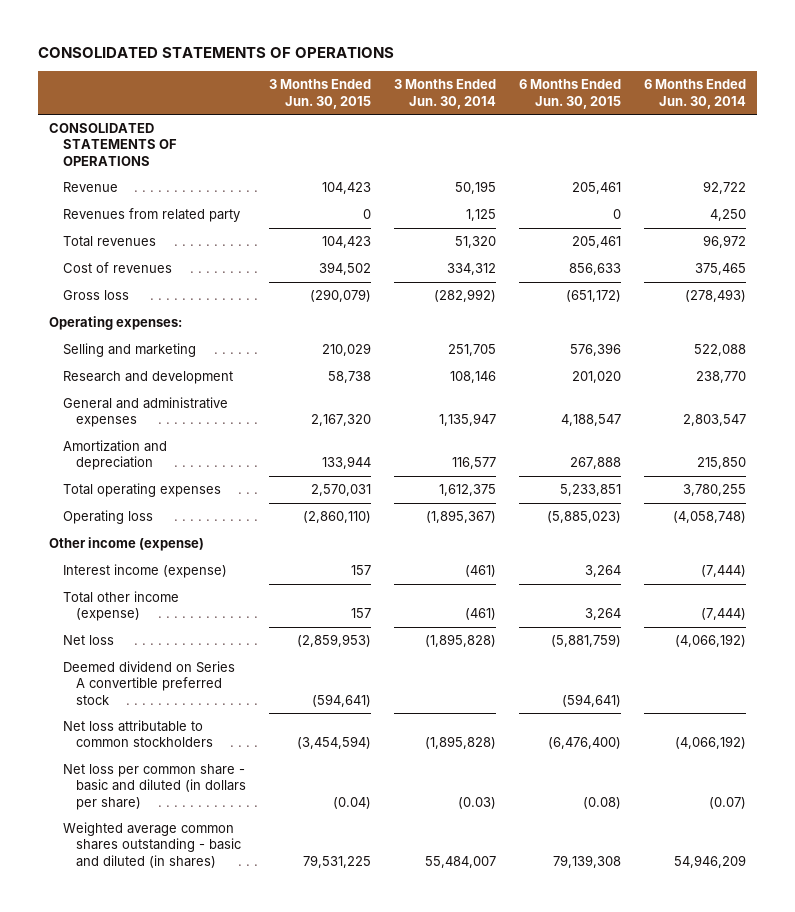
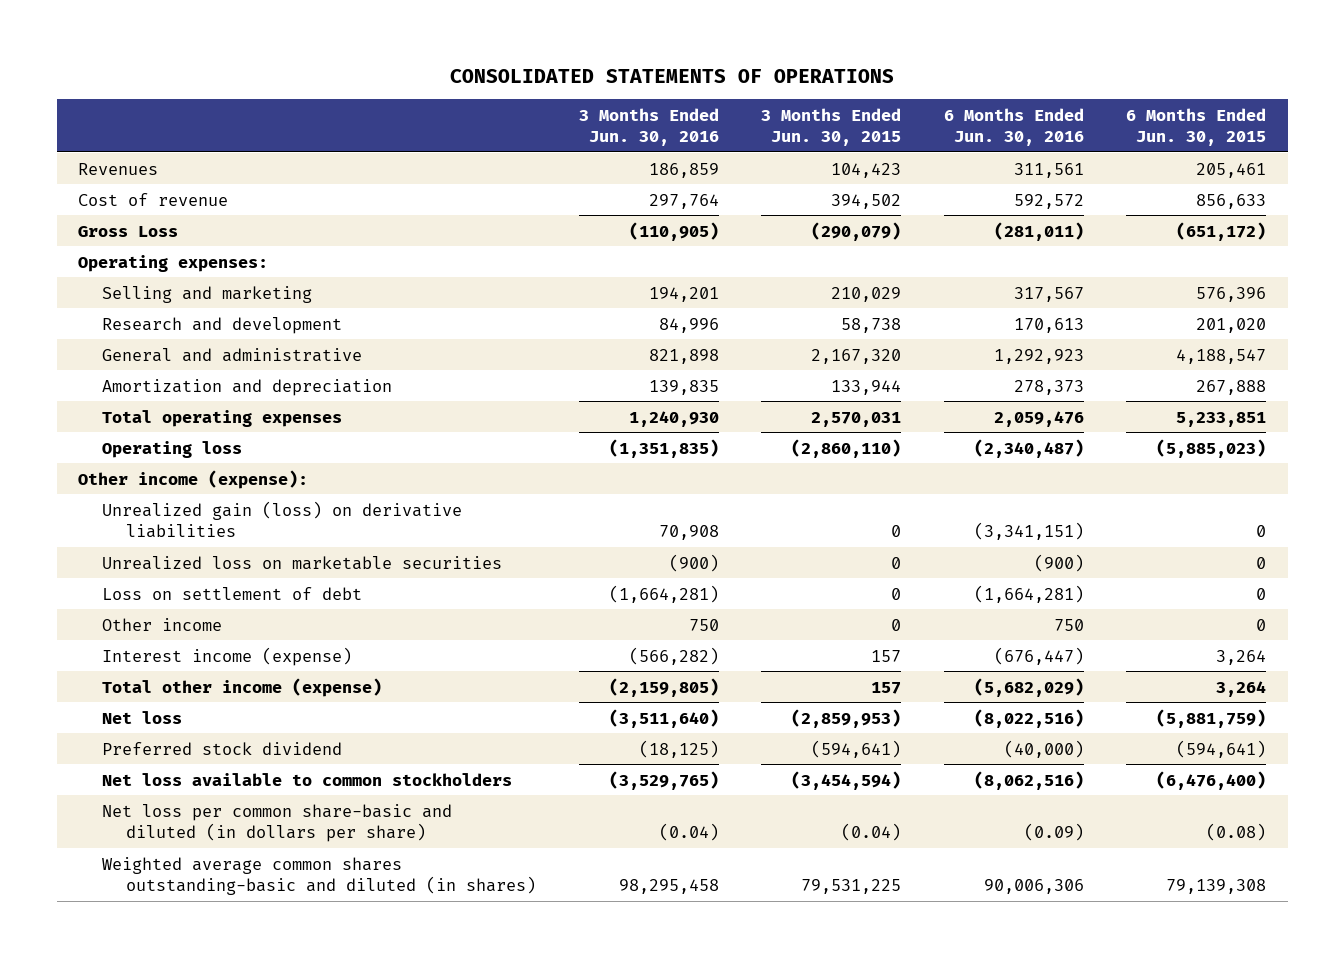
[393,79,496,109] 3 Months Ended Jun. 30, 2014 -> none
[643,79,746,109] 6 Months Ended Jun. 30, 2014 -> none
none -> [578,107,719,146] 3 Months Ended Jun. 30, 2016
none -> [943,107,1084,146] 6 Months Ended Jun. 30, 2016
[49,123,177,166] CONSOLIDATED STATEMENTS OF OPERATIONS -> none
[62,208,240,223] Revenues from related party -> none
[62,236,156,248] Total revenues -> none
[62,182,118,193] Revenue -> [78,162,159,175] Revenues
[62,262,172,274] Cost of revenues -> [78,192,229,206] Cost of revenue
[62,290,129,301] Gross loss -> [78,225,179,237] Gross Loss
[62,397,228,428] General and administrative expenses -> [102,347,363,362] General and administrative
[49,537,205,552] Other income (expense) -> [78,469,309,489] Other income (expense):
none -> [102,500,463,538] Unrealized gain (loss) on derivative liabilities
none -> [102,555,503,570] Unrealized loss on marketable securities
none -> [102,586,363,600] Loss on settlement of debt
none -> [102,617,223,631] Other income
[62,661,235,705] Deemed dividend on Series A convertible preferred stock -> [102,741,343,755] Preferred stock dividend
[62,720,214,748] Net loss attributable to common stockholders -> [102,772,513,786] Net loss available to common stockholders
[62,764,247,810] Net loss per common share - basic and diluted (in dollars per share) -> [102,803,453,842] Net loss per common share-basic and diluted (in dollars per share)
[62,822,242,868] Weighted average common shares outstanding - basic and diluted (in shares) -> [102,856,537,895] Weighted average common shares outstanding-basic and diluted (in shares)

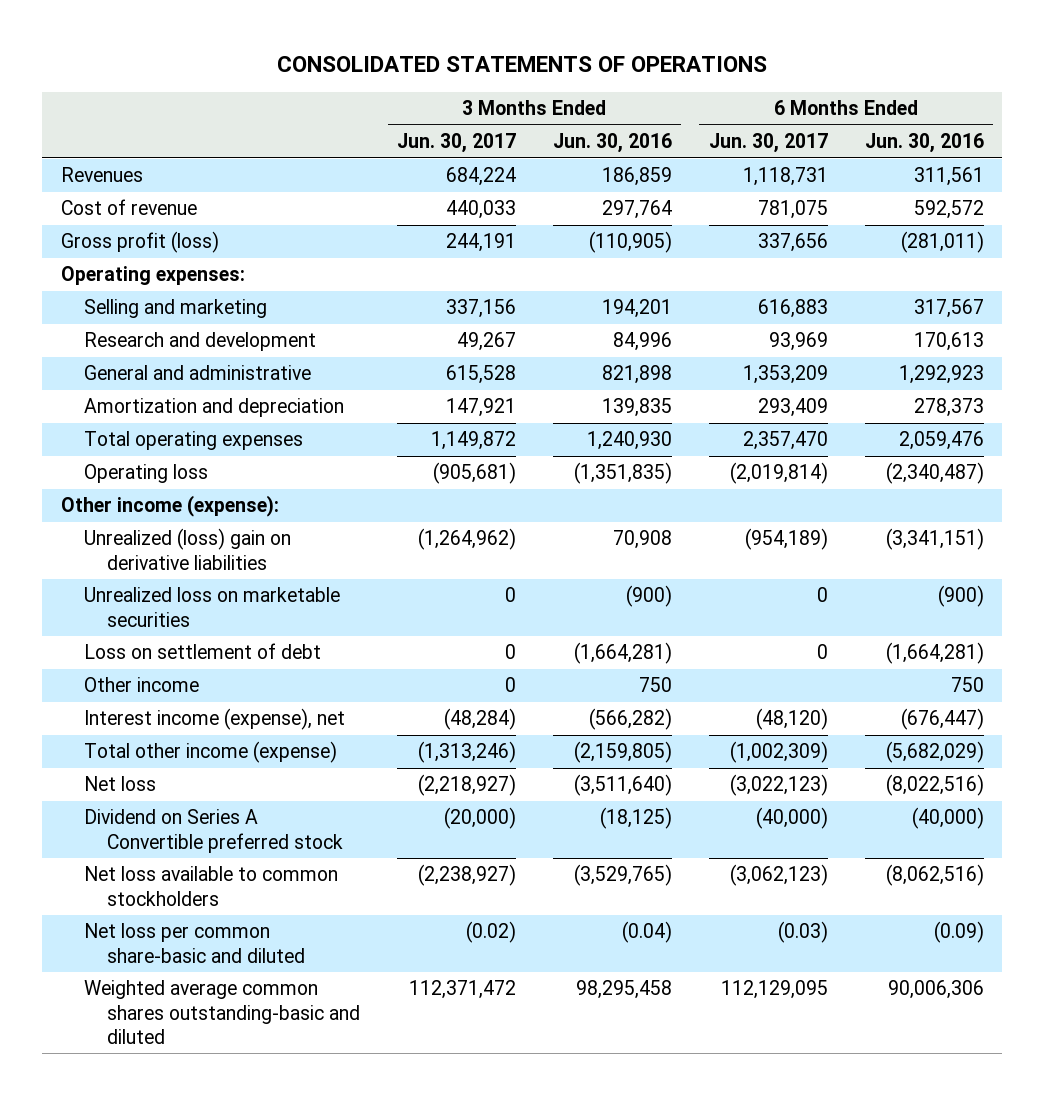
[761,107,902,146] 3 Months Ended Jun. 30, 2015 -> none
[1126,107,1267,146] 6 Months Ended Jun. 30, 2015 -> none
none -> [396,133,516,154] Jun. 30, 2017
none -> [708,133,828,154] Jun. 30, 2017
[78,225,179,237] Gross Loss -> [60,231,219,254] Gross profit (loss)
[102,500,463,538] Unrealized gain (loss) on derivative liabilities -> [83,528,291,570] Unrealized (loss) gain on derivative liabilities
[102,646,353,666] Interest income (expense) -> [83,708,345,731] Interest income (expense), net
[102,741,343,755] Preferred stock dividend -> [83,809,343,853] Dividend on Series A Convertible preferred stock
[102,803,453,842] Net loss per common share-basic and diluted (in dollars per share) -> [83,923,305,963] Net loss per common share-basic and diluted
[102,856,537,895] Weighted average common shares outstanding-basic and diluted (in shares) -> [83,980,360,1044] Weighted average common shares outstanding-basic and diluted

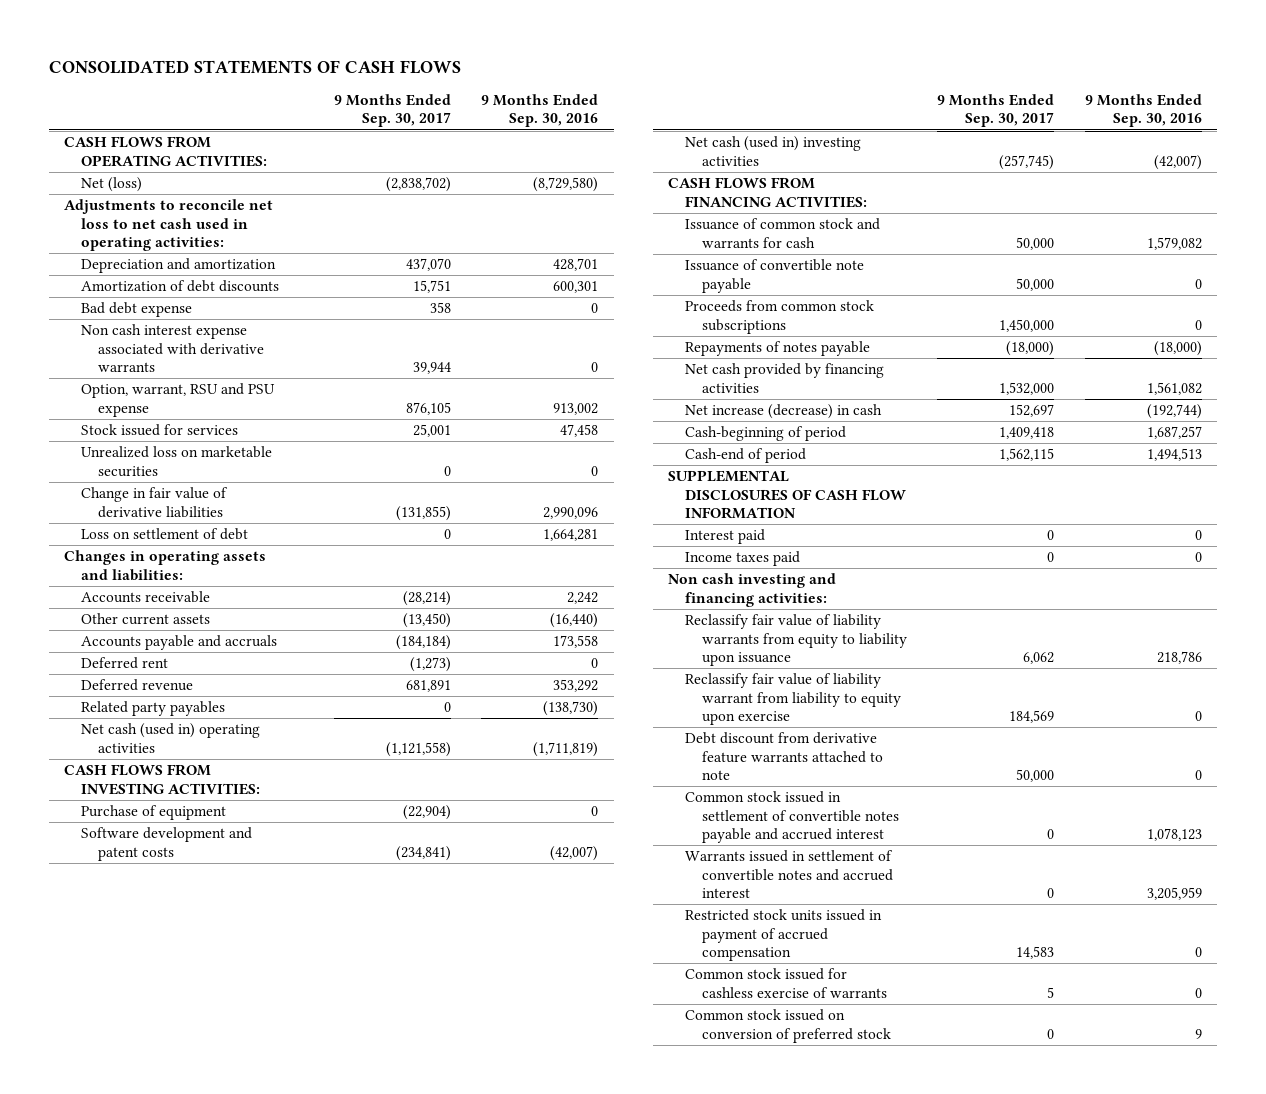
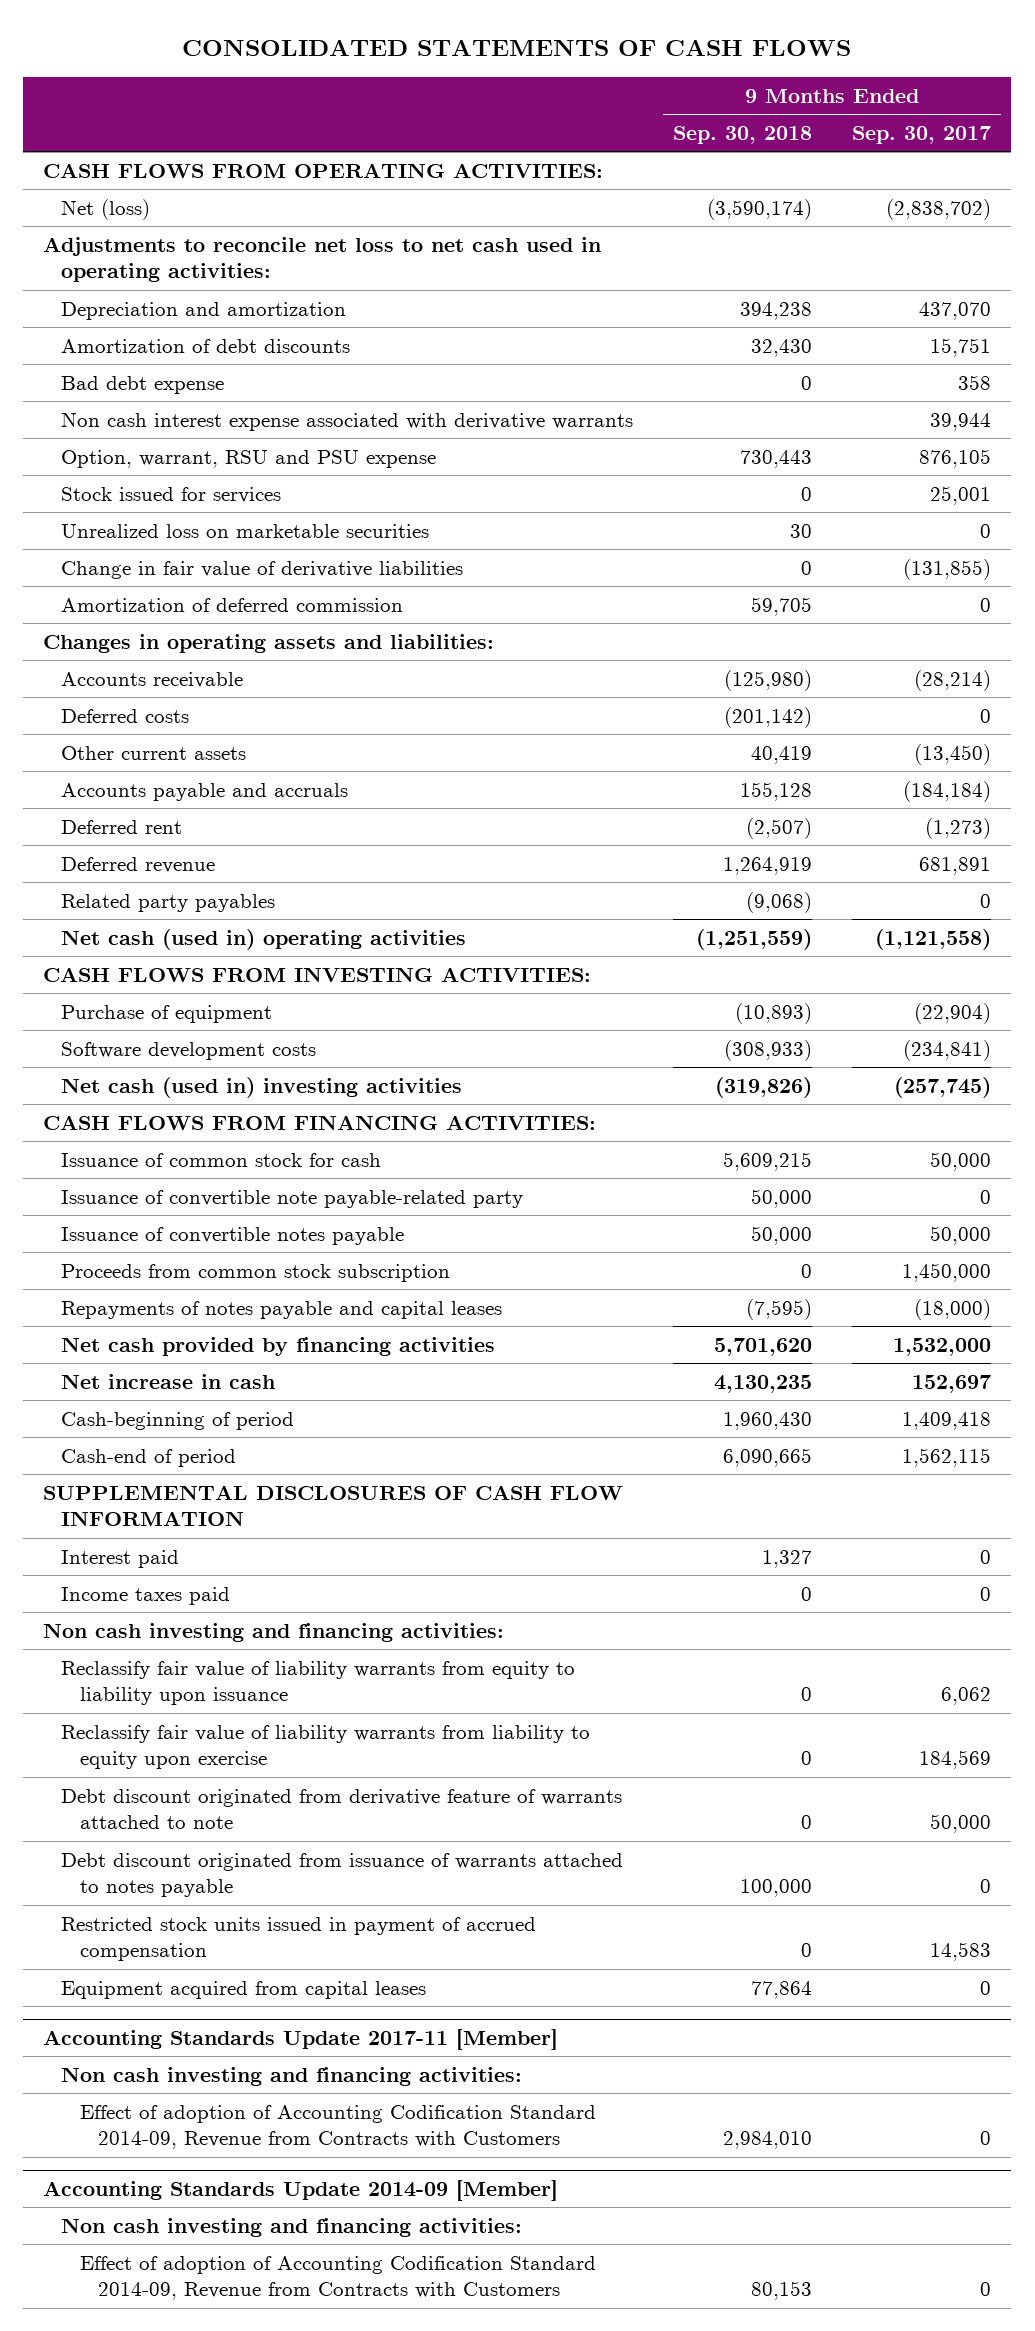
[481,94,599,128] 9 Months Ended Sep. 30, 2016 -> none
none -> [673,125,813,144] Sep. 30, 2018
[81,528,249,541] Loss on settlement of debt -> none
none -> [61,597,404,612] Amortization of deferred commission
none -> [61,708,190,723] Deferred costs
[81,827,253,861] Software development and patent costs -> [61,1041,317,1060] Software development costs
[684,218,880,248] Issuance of common stock and warrants for cash -> [61,1152,382,1167] Issuance of common stock for cash
none -> [61,1189,524,1208] Issuance of convertible note payable-related party
[684,259,864,293] Issuance of convertible note payable -> [61,1226,405,1245] Issuance of convertible notes payable
[684,300,874,334] Proceeds from common stock subscriptions -> [61,1263,451,1282] Proceeds from common stock subscription
[684,341,870,357] Repayments of notes payable -> [61,1300,503,1319] Repayments of notes payable and capital leases
[684,404,882,420] Net increase (decrease) in cash -> [61,1373,276,1389] Net increase in cash
[684,791,899,843] Common stock issued in settlement of convertible notes payable and accrued interest -> none
[684,850,893,898] Warrants issued in settlement of convertible notes and accrued interest -> none
[684,673,901,725] Reclassify fair value of liability warrant from liability to equity upon exercise -> [61,1724,591,1770] Reclassify fair value of liability warrants from liability to equity upon exercise
[684,732,883,780] Debt discount from derivative feature warrants attached to note -> [61,1788,623,1830] Debt discount originated from derivative feature of warrants attached to note
none -> [61,1852,624,1898] Debt discount originated from issuance of warrants attached to notes payable
[684,968,887,998] Common stock issued for cashless exercise of warrants -> none
[684,1009,891,1043] Common stock issued on conversion of preferred stock -> none
none -> [61,1980,427,1999] Equipment acquired from capital leases
none -> [43,2029,559,2051] Accounting Standards Update 2017-11 [Member]
none -> [61,2066,523,2086] Non cash investing and financing activities:
none -> [79,2104,596,2150] Effect of adoption of Accounting Codification Standard 2014-09, Revenue from Contracts with Customers
none -> [43,2180,559,2202] Accounting Standards Update 2014-09 [Member]
none -> [61,2217,523,2237] Non cash investing and financing activities:
none -> [79,2255,596,2301] Effect of adoption of Accounting Codification Standard 2014-09, Revenue from Contracts with Customers

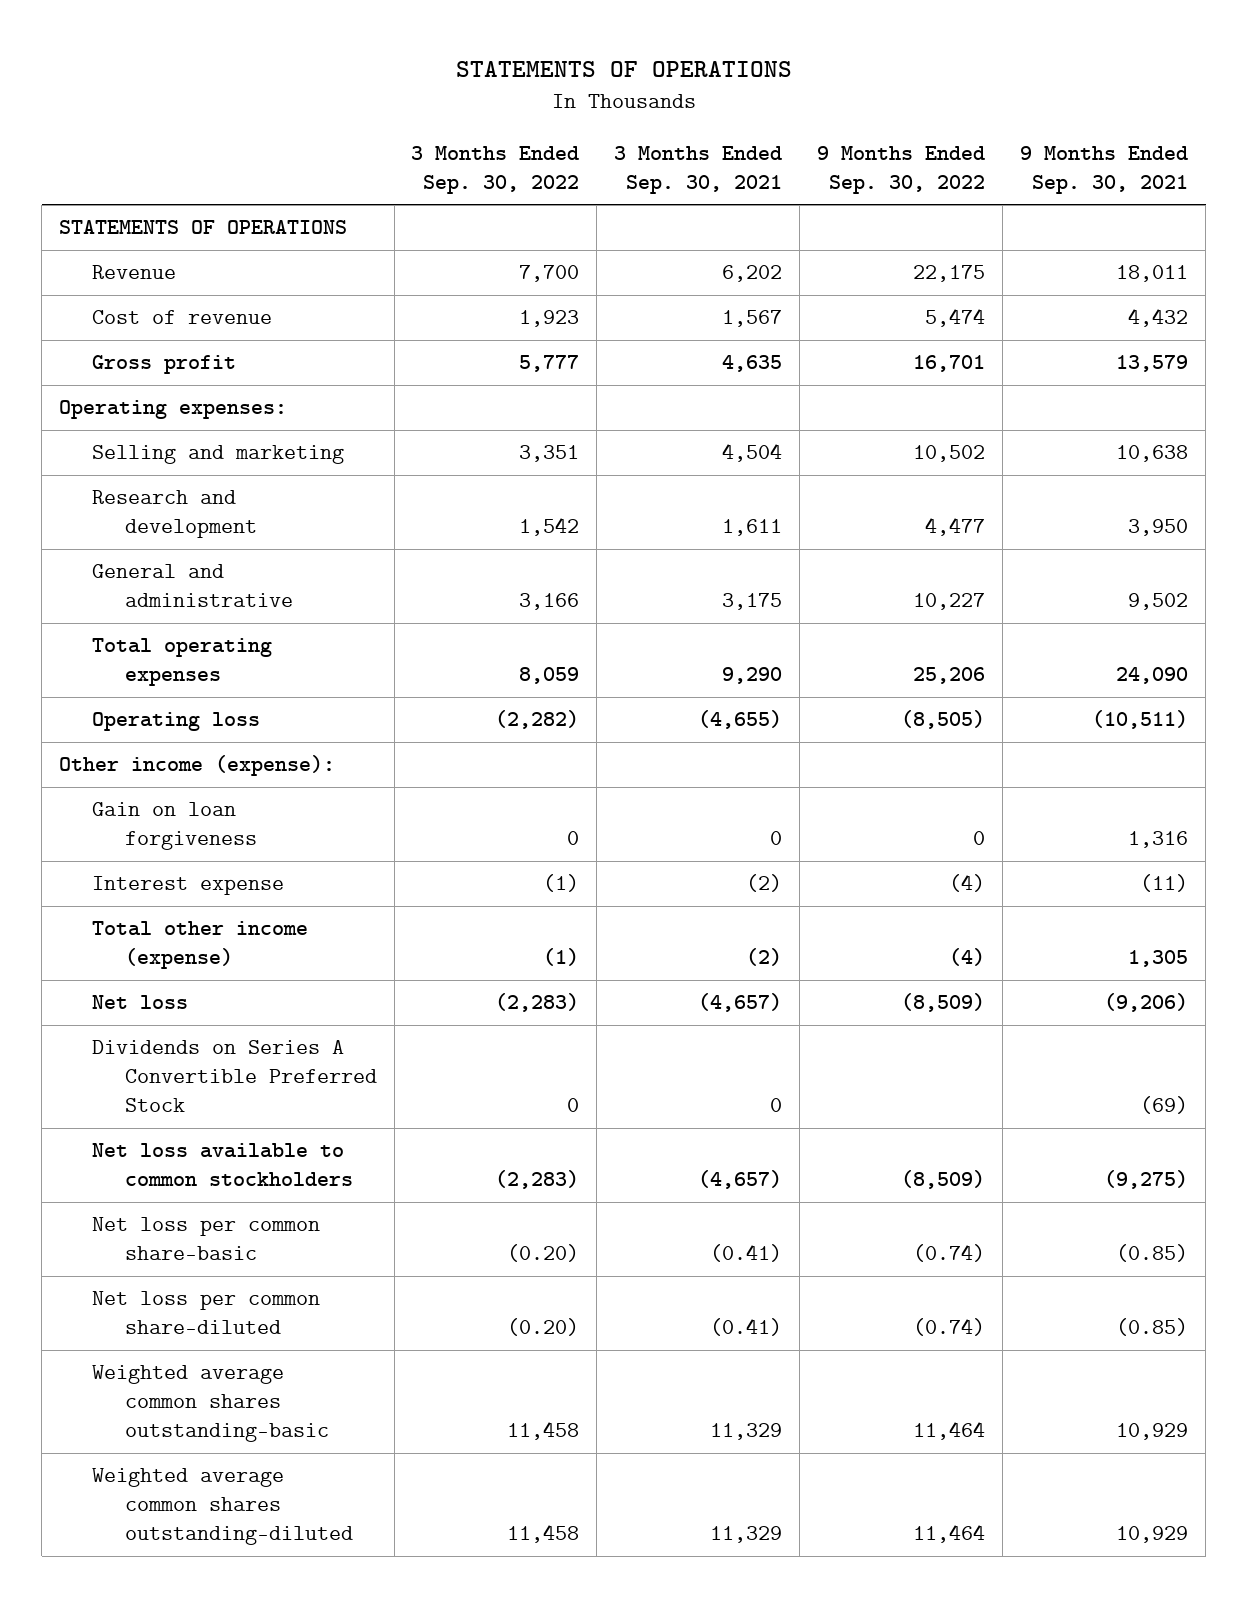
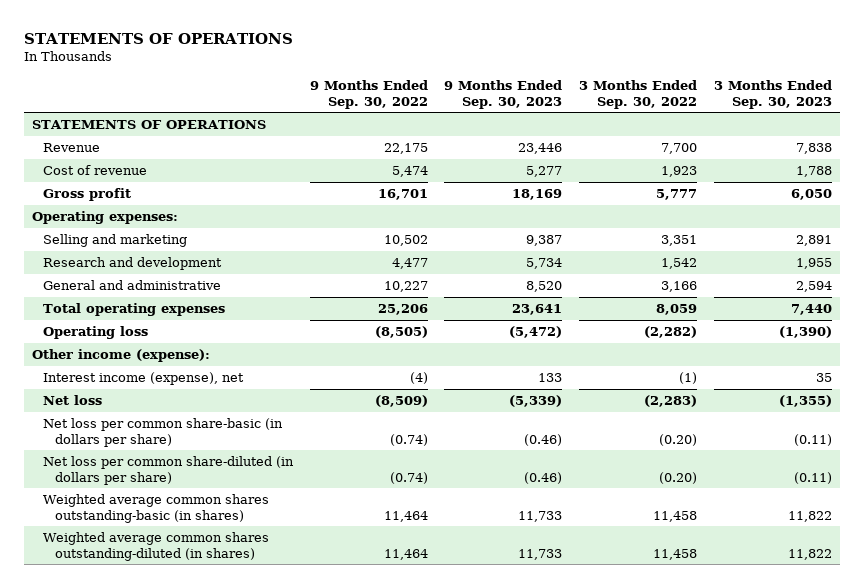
[614,145,783,194] 3 Months Ended Sep. 30, 2021 -> none
[1020,145,1189,194] 9 Months Ended Sep. 30, 2021 -> none
none -> [444,80,563,109] 9 Months Ended Sep. 30, 2023
none -> [713,80,832,109] 3 Months Ended Sep. 30, 2023
[91,802,257,851] Gain on loan forgiveness -> none
[91,921,308,970] Total other income (expense) -> none
[91,876,284,896] Interest expense -> [43,372,245,386] Interest income (expense), net
[91,1040,377,1113] Dividends on Series A Convertible Preferred Stock -> none
[91,1143,353,1187] Net loss available to common stockholders -> none
[91,1217,320,1261] Net loss per common share-basic -> [43,418,284,447] Net loss per common share-basic (in dollars per share)
[91,1291,320,1335] Net loss per common share-diluted -> [43,456,295,485] Net loss per common share-diluted (in dollars per share)
[91,1365,329,1443] Weighted average common shares outstanding-basic -> [43,494,270,523] Weighted average common shares outstanding-basic (in shares)
[91,1468,353,1546] Weighted average common shares outstanding-diluted -> [43,532,270,561] Weighted average common shares outstanding-diluted (in shares)

